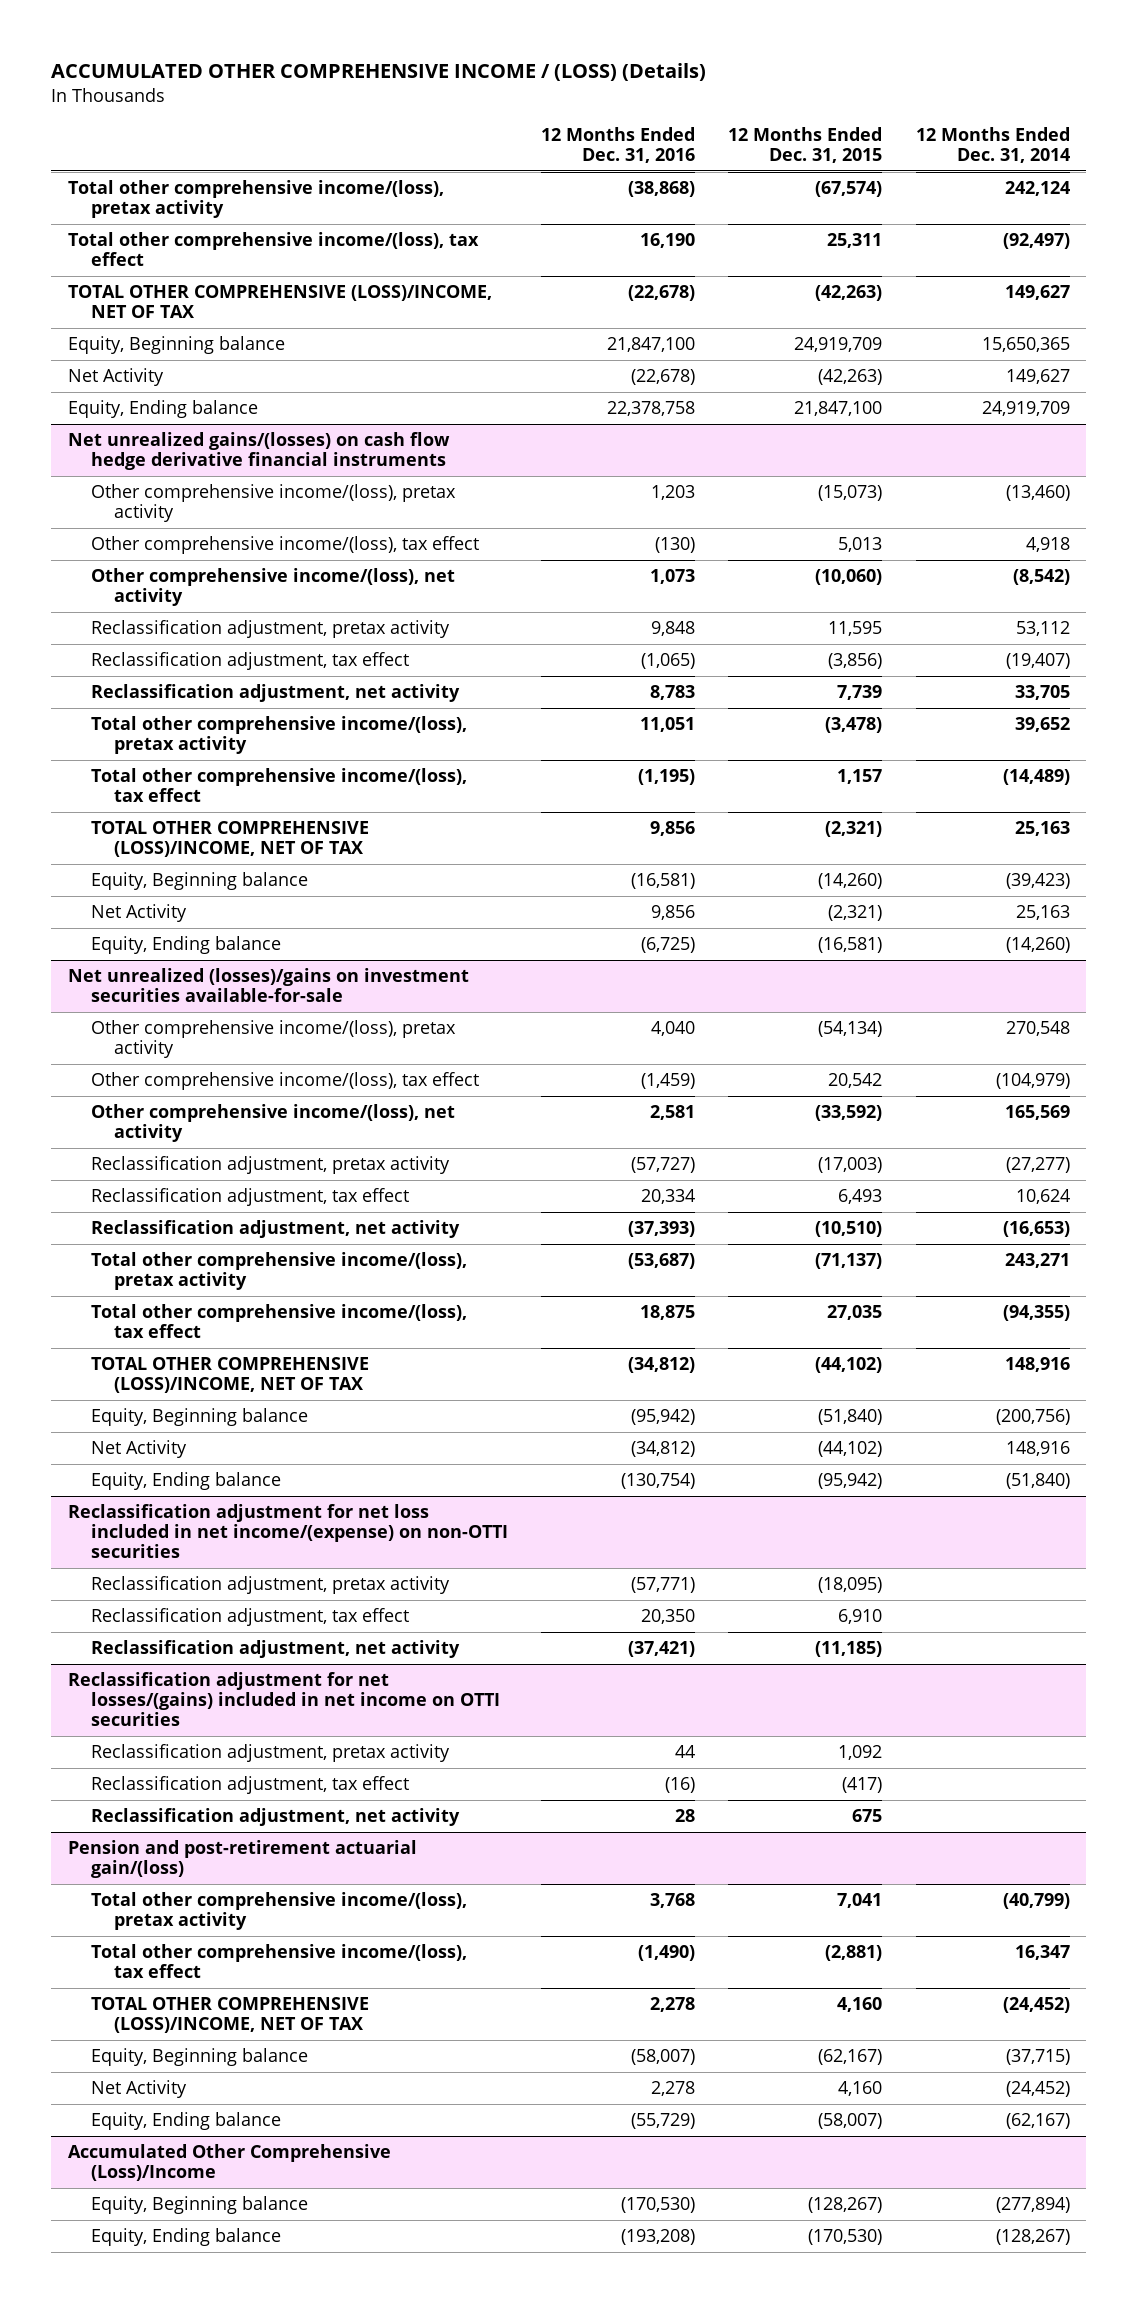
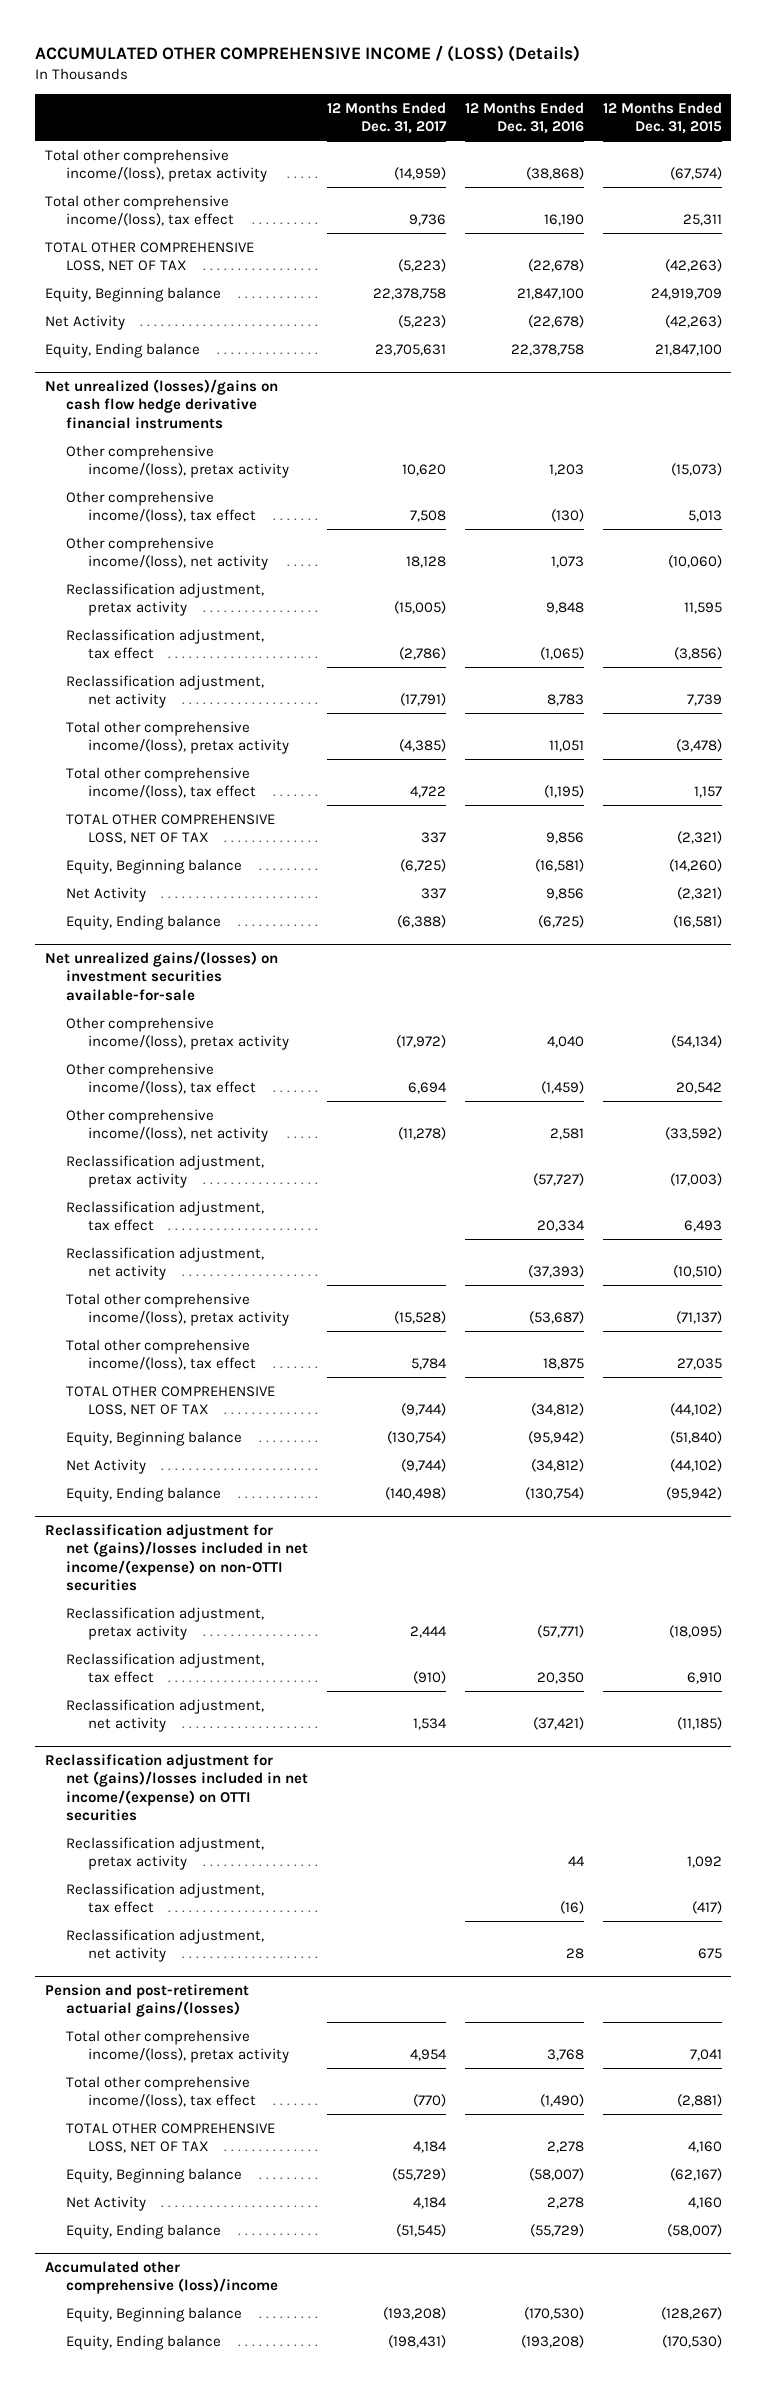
[915,127,1070,164] 12 Months Ended Dec. 31, 2014 -> none
none -> [327,101,448,135] 12 Months Ended Dec. 31, 2017
[67,285,492,319] TOTAL OTHER COMPREHENSIVE (LOSS)/INCOME, NET OF TAX -> [44,241,254,273] TOTAL OTHER COMPREHENSIVE LOSS, NET OF TAX
[67,432,450,471] Net unrealized gains/(losses) on cash flow hedge derivative financial instruments -> [44,378,278,429] Net unrealized (losses)/gains on cash flow hedge derivative financial instruments
[90,821,369,858] TOTAL OTHER COMPREHENSIVE (LOSS)/INCOME, NET OF TAX -> [66,813,276,845] TOTAL OTHER COMPREHENSIVE LOSS, NET OF TAX
[67,968,469,1003] Net unrealized (losses)/gains on investment securities available-for-sale -> [44,950,278,1001] Net unrealized gains/(losses) on investment securities available-for-sale
[90,1357,369,1394] TOTAL OTHER COMPREHENSIVE (LOSS)/INCOME, NET OF TAX -> [66,1385,276,1417] TOTAL OTHER COMPREHENSIVE LOSS, NET OF TAX
[67,1504,508,1559] Reclassification adjustment for net loss included in net income/(expense) on non-OTTI securities -> [44,1523,309,1592] Reclassification adjustment for net (gains)/losses included in net income/(expense) on non-OTTI securities
[67,1672,500,1727] Reclassification adjustment for net losses/(gains) included in net income on OTTI securities -> [44,1753,309,1822] Reclassification adjustment for net (gains)/losses included in net income/(expense) on OTTI securities
[67,1840,417,1879] Pension and post-retirement actuarial gain/(loss) -> [44,1983,249,2018] Pension and post-retirement actuarial gains/(losses)
[90,1997,369,2034] TOTAL OTHER COMPREHENSIVE (LOSS)/INCOME, NET OF TAX -> [66,2122,276,2154] TOTAL OTHER COMPREHENSIVE LOSS, NET OF TAX
[67,2144,391,2182] Accumulated Other Comprehensive (Loss)/Income -> [44,2260,279,2295] Accumulated other comprehensive (loss)/income

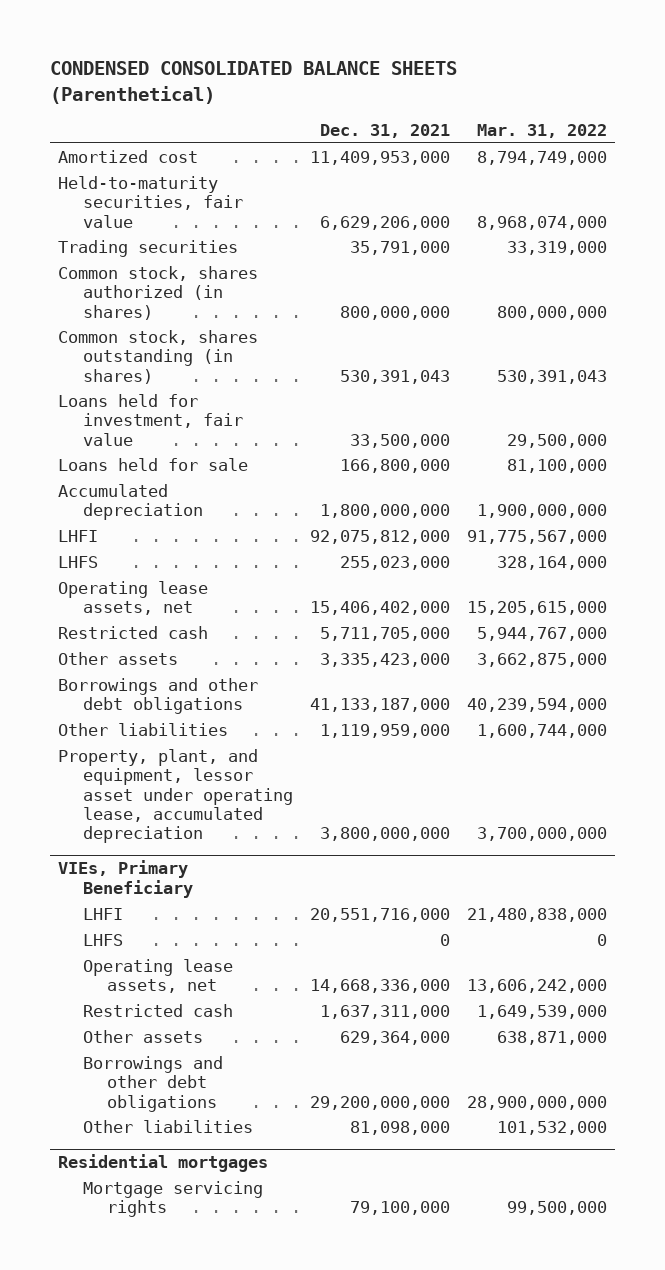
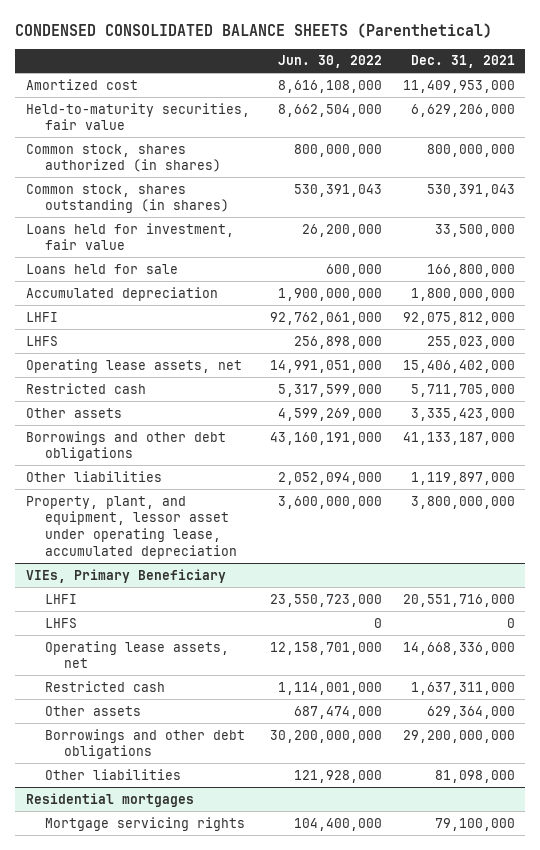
[476,123,607,138] Mar. 31, 2022 -> none
none -> [278,55,383,69] Jun. 30, 2022
[58,239,239,257] Trading securities -> none
[319,723,450,738] 1,119,959,000 -> [410,471,515,485] 1,119,897,000

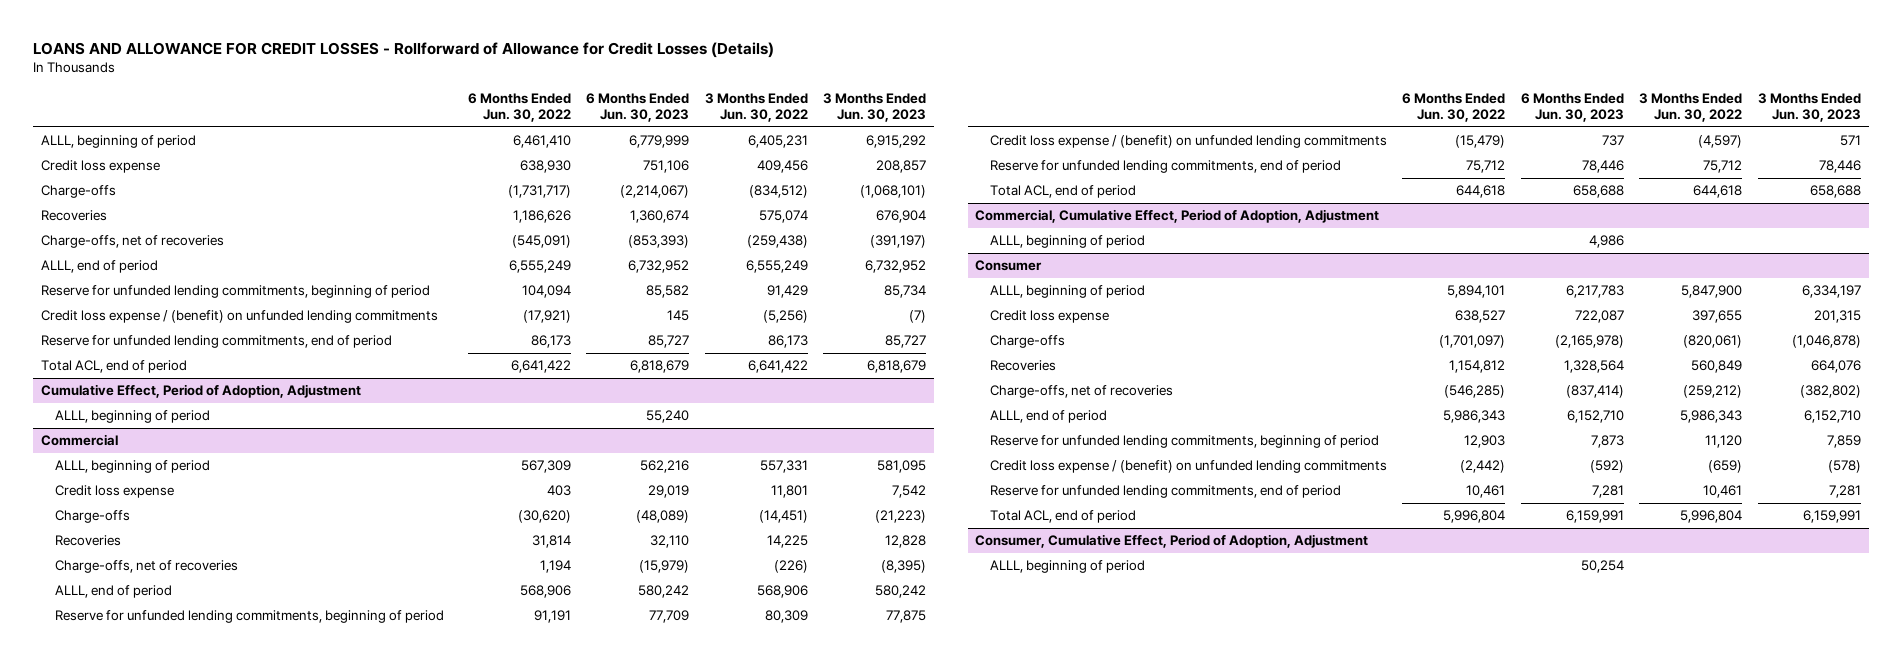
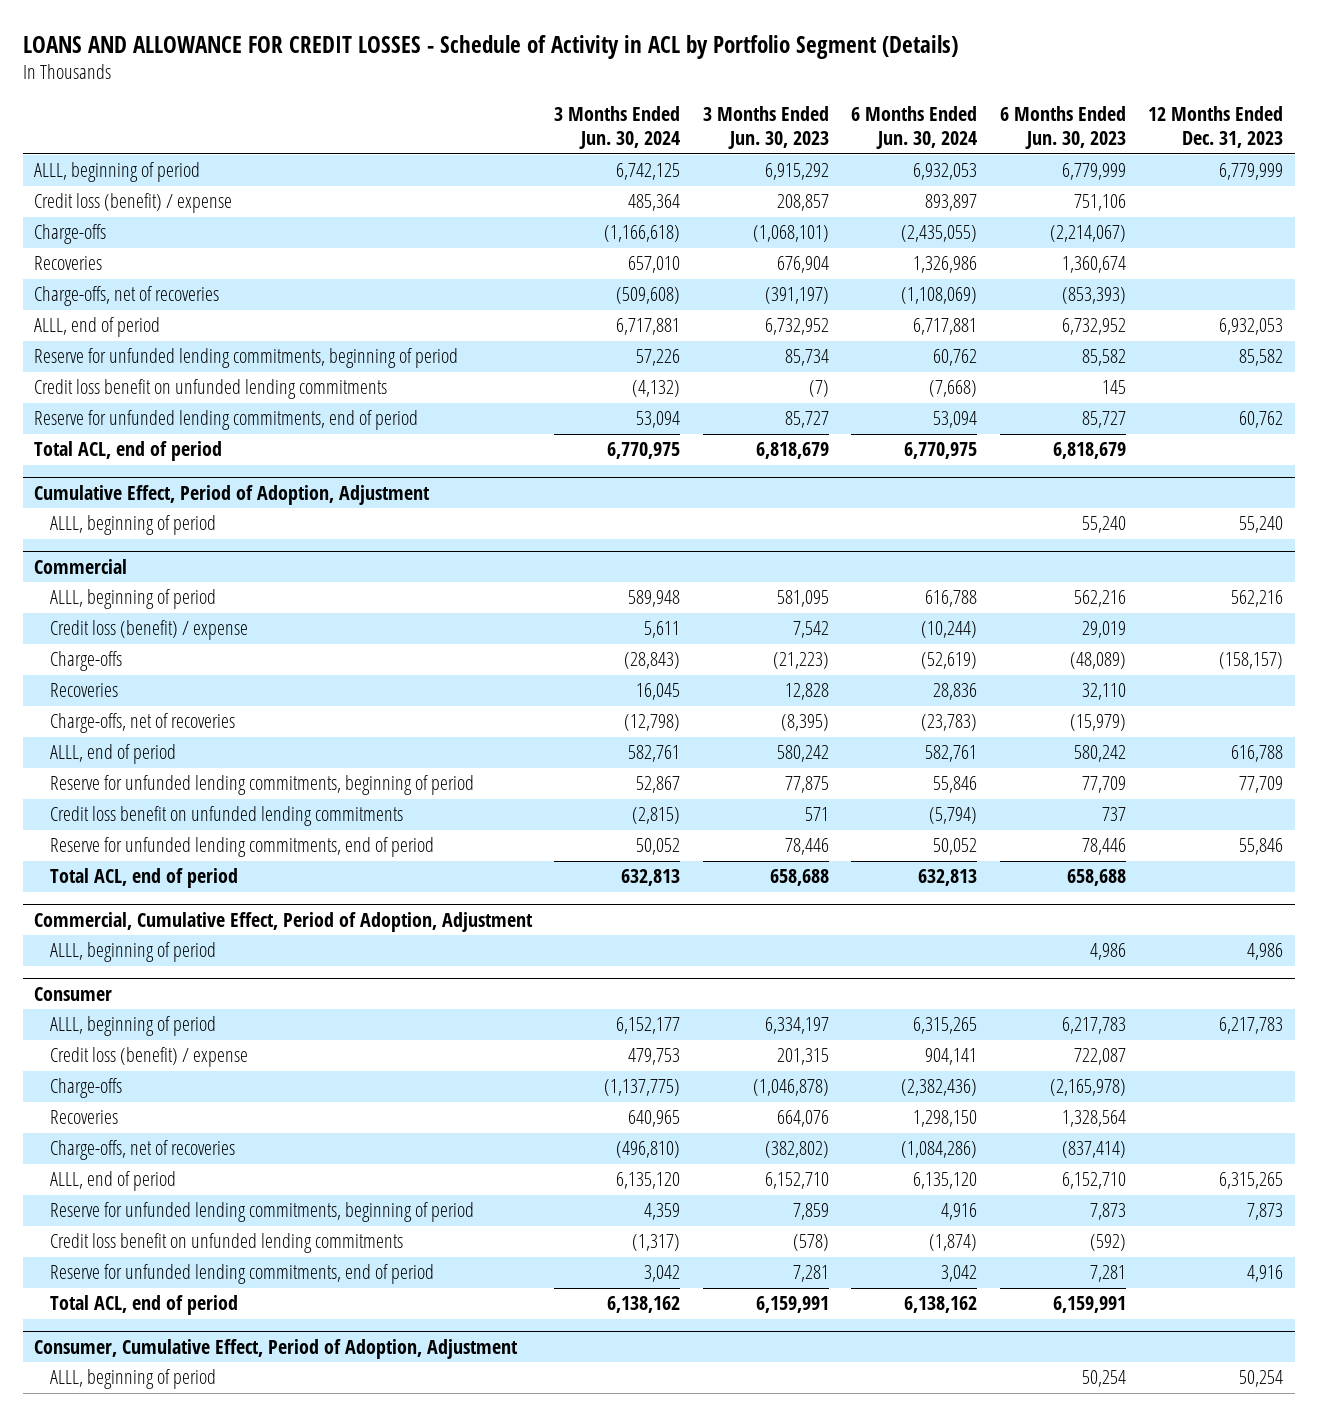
[33,42,775,59] LOANS AND ALLOWANCE FOR CREDIT LOSSES - Rollforward of Allowance for Credit Losses (Details) -> [22,34,958,59] LOANS AND ALLOWANCE FOR CREDIT LOSSES - Schedule of Activity in ACL by Portfolio Segment (Details)
[467,93,571,122] 6 Months Ended Jun. 30, 2022 -> none
[704,93,808,122] 3 Months Ended Jun. 30, 2022 -> none
none -> [554,105,681,150] 3 Months Ended Jun. 30, 2024
none -> [851,105,978,150] 6 Months Ended Jun. 30, 2024
none -> [1148,105,1284,149] 12 Months Ended Dec. 31, 2023
[41,160,161,174] Credit loss expense -> [33,193,232,214] Credit loss (benefit) / expense
[41,310,439,324] Credit loss expense / (benefit) on unfunded lending commitments -> [33,379,387,400] Credit loss benefit on unfunded lending commitments
[55,485,175,499] Credit loss expense -> [50,620,249,641] Credit loss (benefit) / expense
[989,135,1387,149] Credit loss expense / (benefit) on unfunded lending commitments -> [50,806,404,827] Credit loss benefit on unfunded lending commitments
[989,310,1109,324] Credit loss expense -> [50,1047,249,1068] Credit loss (benefit) / expense
[989,460,1387,474] Credit loss expense / (benefit) on unfunded lending commitments -> [50,1233,404,1254] Credit loss benefit on unfunded lending commitments

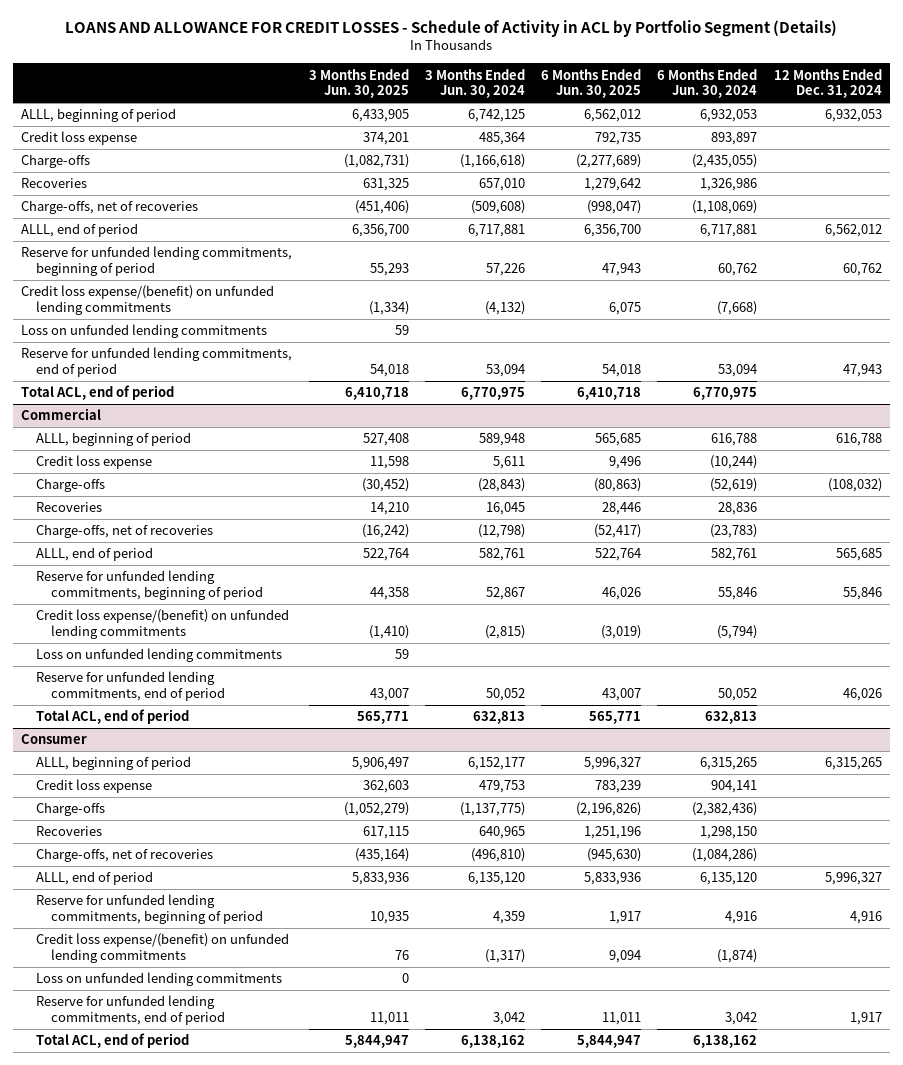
[702,105,829,150] 3 Months Ended Jun. 30, 2023 -> none
[999,105,1126,150] 6 Months Ended Jun. 30, 2023 -> none
[1148,105,1284,149] 12 Months Ended Dec. 31, 2023 -> none
none -> [308,68,409,99] 3 Months Ended Jun. 30, 2025
none -> [541,68,642,99] 6 Months Ended Jun. 30, 2025
none -> [773,68,882,99] 12 Months Ended Dec. 31, 2024
[33,193,232,214] Credit loss (benefit) / expense -> [21,131,138,146] Credit loss expense
[33,379,387,400] Credit loss benefit on unfunded lending commitments -> [21,285,275,316] Credit loss expense/(benefit) on unfunded lending commitments
none -> [21,324,268,339] Loss on unfunded lending commitments
[33,484,430,505] Cumulative Effect, Period of Adoption, Adjustment -> none
[50,515,217,536] ALLL, beginning of period -> none
[50,620,249,641] Credit loss (benefit) / expense -> [36,455,153,470] Credit loss expense
[50,806,404,827] Credit loss benefit on unfunded lending commitments -> [36,609,290,640] Credit loss expense/(benefit) on unfunded lending commitments
none -> [36,648,283,663] Loss on unfunded lending commitments
[33,911,533,932] Commercial, Cumulative Effect, Period of Adoption, Adjustment -> none
[50,942,217,963] ALLL, beginning of period -> none
[50,1047,249,1068] Credit loss (benefit) / expense -> [36,779,153,794] Credit loss expense
[50,1233,404,1254] Credit loss benefit on unfunded lending commitments -> [36,933,290,964] Credit loss expense/(benefit) on unfunded lending commitments
none -> [36,972,283,987] Loss on unfunded lending commitments
[33,1338,518,1359] Consumer, Cumulative Effect, Period of Adoption, Adjustment -> none
[50,1369,217,1390] ALLL, beginning of period -> none

